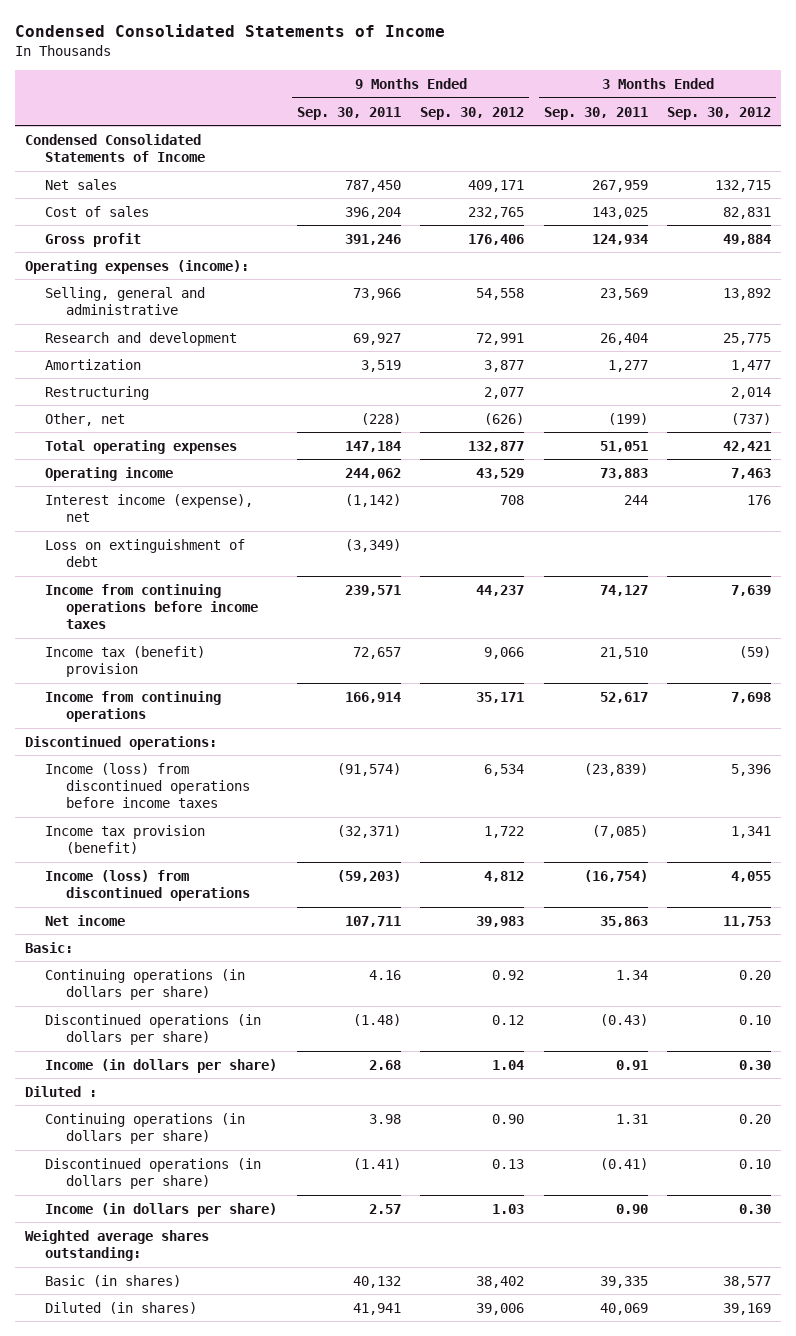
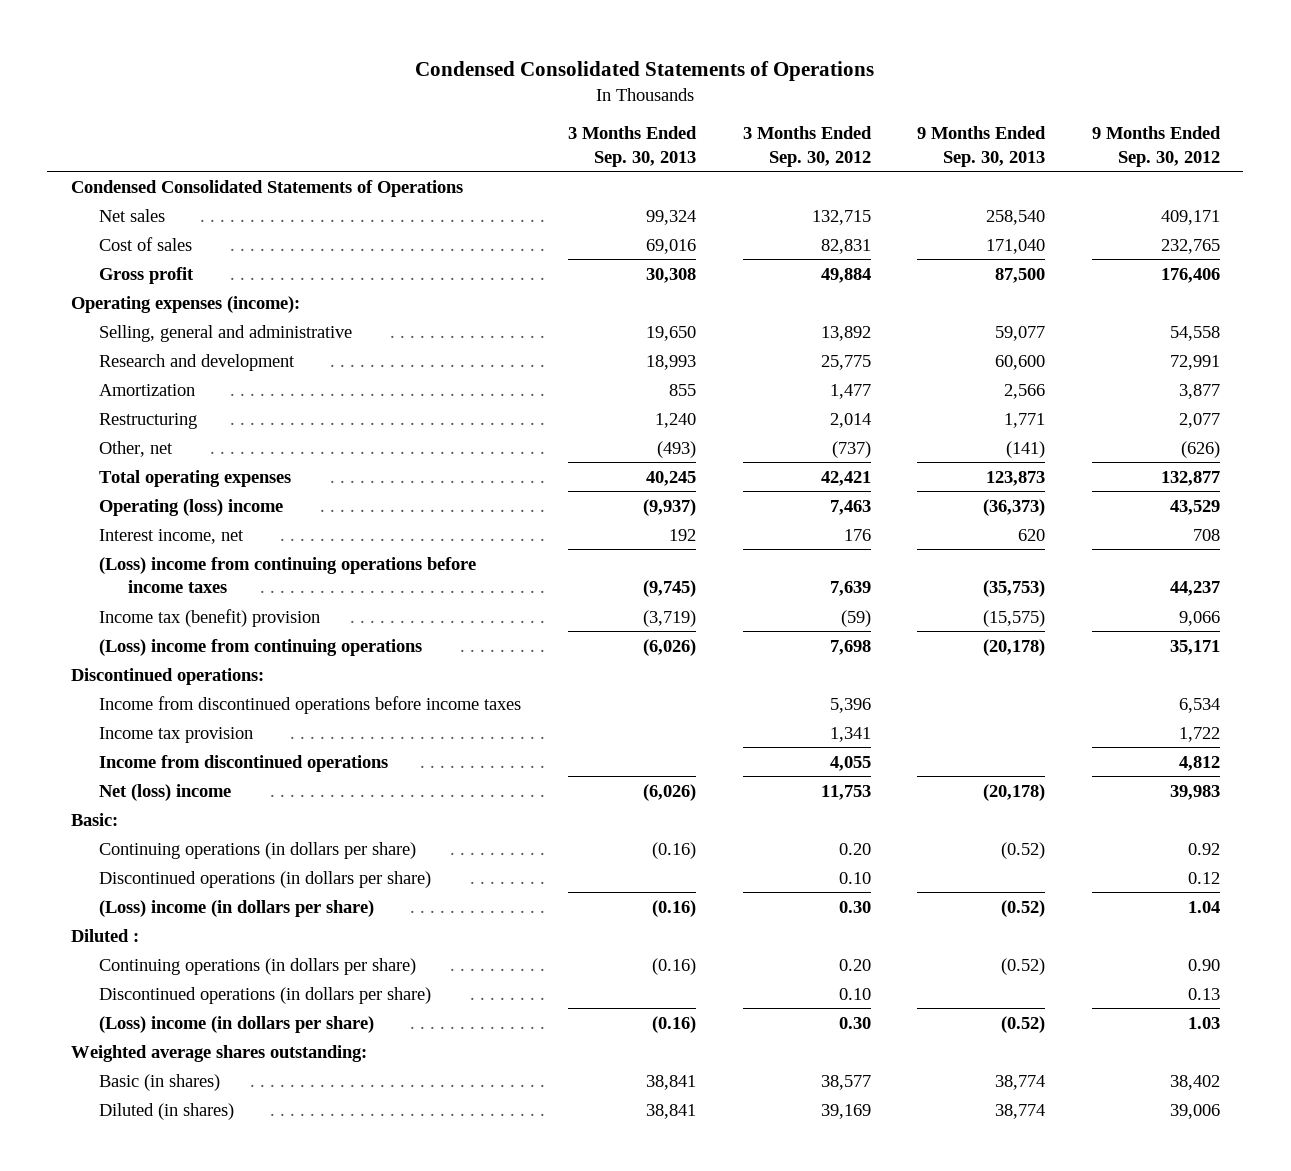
[15,24,446,38] Condensed Consolidated Statements of Income -> [415,60,875,81] Condensed Consolidated Statements of Operations
[296,106,401,120] Sep. 30, 2011 -> none
[543,106,648,120] Sep. 30, 2011 -> none
none -> [567,126,697,167] 3 Months Ended Sep. 30, 2013
none -> [917,126,1047,167] 9 Months Ended Sep. 30, 2013
[25,133,206,163] Condensed Consolidated Statements of Income -> [70,179,463,197] Condensed Consolidated Statements of Operations
[45,538,246,568] Loss on extinguishment of debt -> none
[45,466,174,481] Operating income -> [99,498,284,516] Operating (loss) income
[45,493,254,523] Interest income (expense), net -> [99,528,245,544] Interest income, net
[45,583,258,630] Income from continuing operations before income taxes -> [99,556,477,594] (Loss) income from continuing operations before income taxes
[45,690,222,723] Income from continuing operations -> [99,638,423,656] (Loss) income from continuing operations
[45,762,250,809] Income (loss) from discontinued operations before income taxes -> [99,695,522,714] Income from discontinued operations before income taxes
[45,824,206,855] Income tax provision (benefit) -> [99,726,254,743] Income tax provision
[45,869,250,902] Income (loss) from discontinued operations -> [99,754,389,772] Income from discontinued operations
[45,914,126,926] Net income -> [99,783,232,801] Net (loss) income
[45,1058,278,1073] Income (in dollars per share) -> [99,899,375,917] (Loss) income (in dollars per share)
[45,1202,278,1217] Income (in dollars per share) -> [99,1015,375,1033] (Loss) income (in dollars per share)

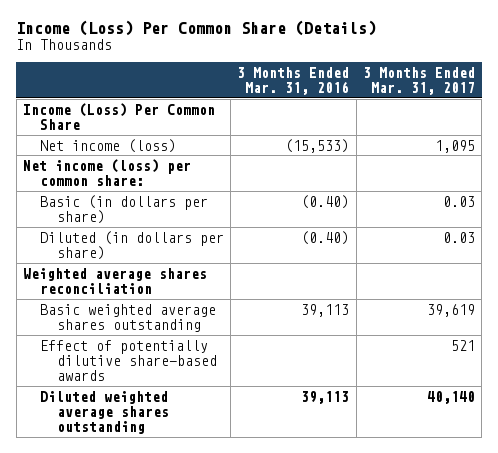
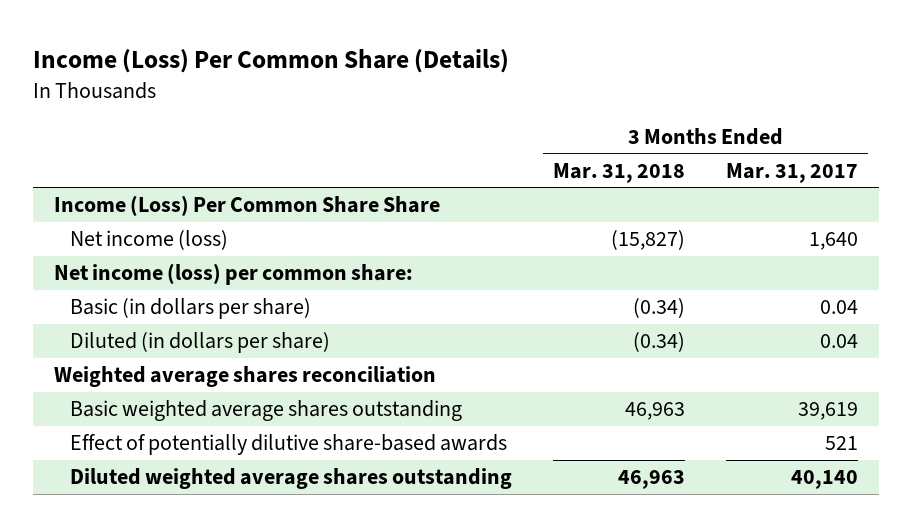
[237,66,350,95] 3 Months Ended Mar. 31, 2016 -> none
none -> [553,162,686,183] Mar. 31, 2018
[23,102,216,130] Income (Loss) Per Common Share -> [53,195,440,217] Income (Loss) Per Common Share Share
[434,139,475,153] 1,095 -> [809,232,859,251] 1,640
[442,195,475,207] 0.03 -> [820,300,859,315] 0.04
[442,231,475,243] 0.03 -> [820,334,859,349] 0.04

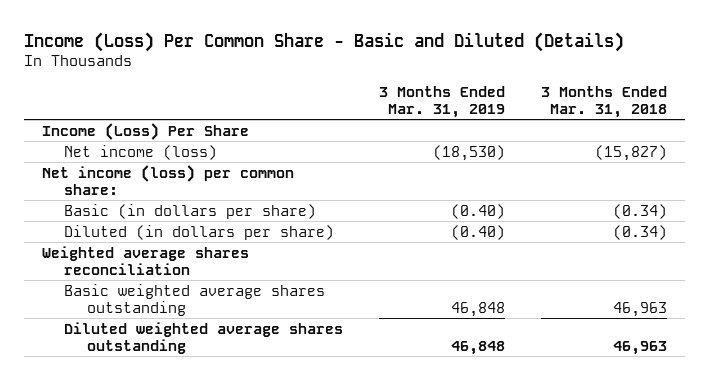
[33,48,510,73] Income (Loss) Per Common Share (Details) -> [23,31,624,52] Income (Loss) Per Common Share - Basic and Diluted (Details)
[726,162,859,183] Mar. 31, 2017 -> none
none -> [379,85,506,118] 3 Months Ended Mar. 31, 2019
[53,195,440,217] Income (Loss) Per Common Share Share -> [41,122,249,140] Income (Loss) Per Share
[70,434,508,456] Effect of potentially dilutive share-based awards -> none

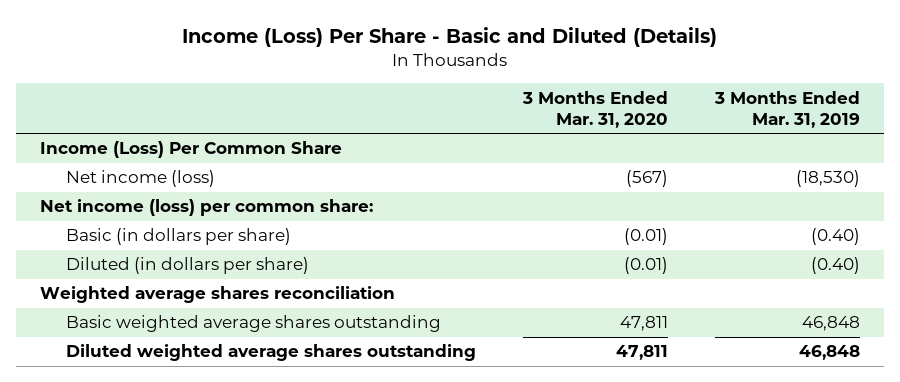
[23,31,624,52] Income (Loss) Per Common Share - Basic and Diluted (Details) -> [182,27,718,48] Income (Loss) Per Share - Basic and Diluted (Details)
[541,85,668,118] 3 Months Ended Mar. 31, 2018 -> none
none -> [521,90,668,128] 3 Months Ended Mar. 31, 2020
[41,122,249,140] Income (Loss) Per Share -> [40,141,343,159] Income (Loss) Per Common Share

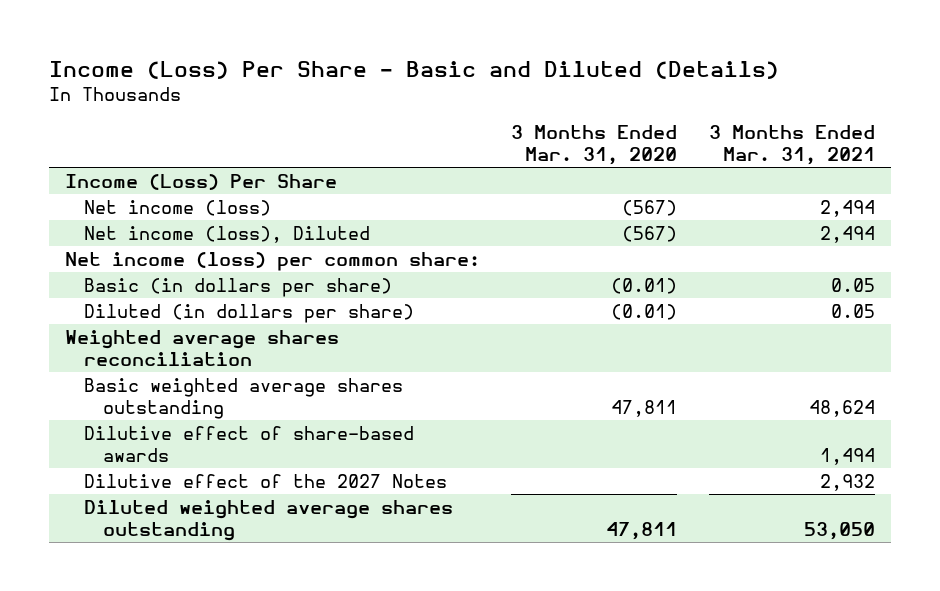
[714,90,861,128] 3 Months Ended Mar. 31, 2019 -> none
none -> [709,124,876,165] 3 Months Ended Mar. 31, 2021
[40,141,343,159] Income (Loss) Per Common Share -> [64,174,337,191] Income (Loss) Per Share
none -> [83,226,370,244] Net income (loss), Diluted
none -> [83,426,414,463] Dilutive effect of share-based awards
none -> [83,474,447,489] Dilutive effect of the 2027 Notes

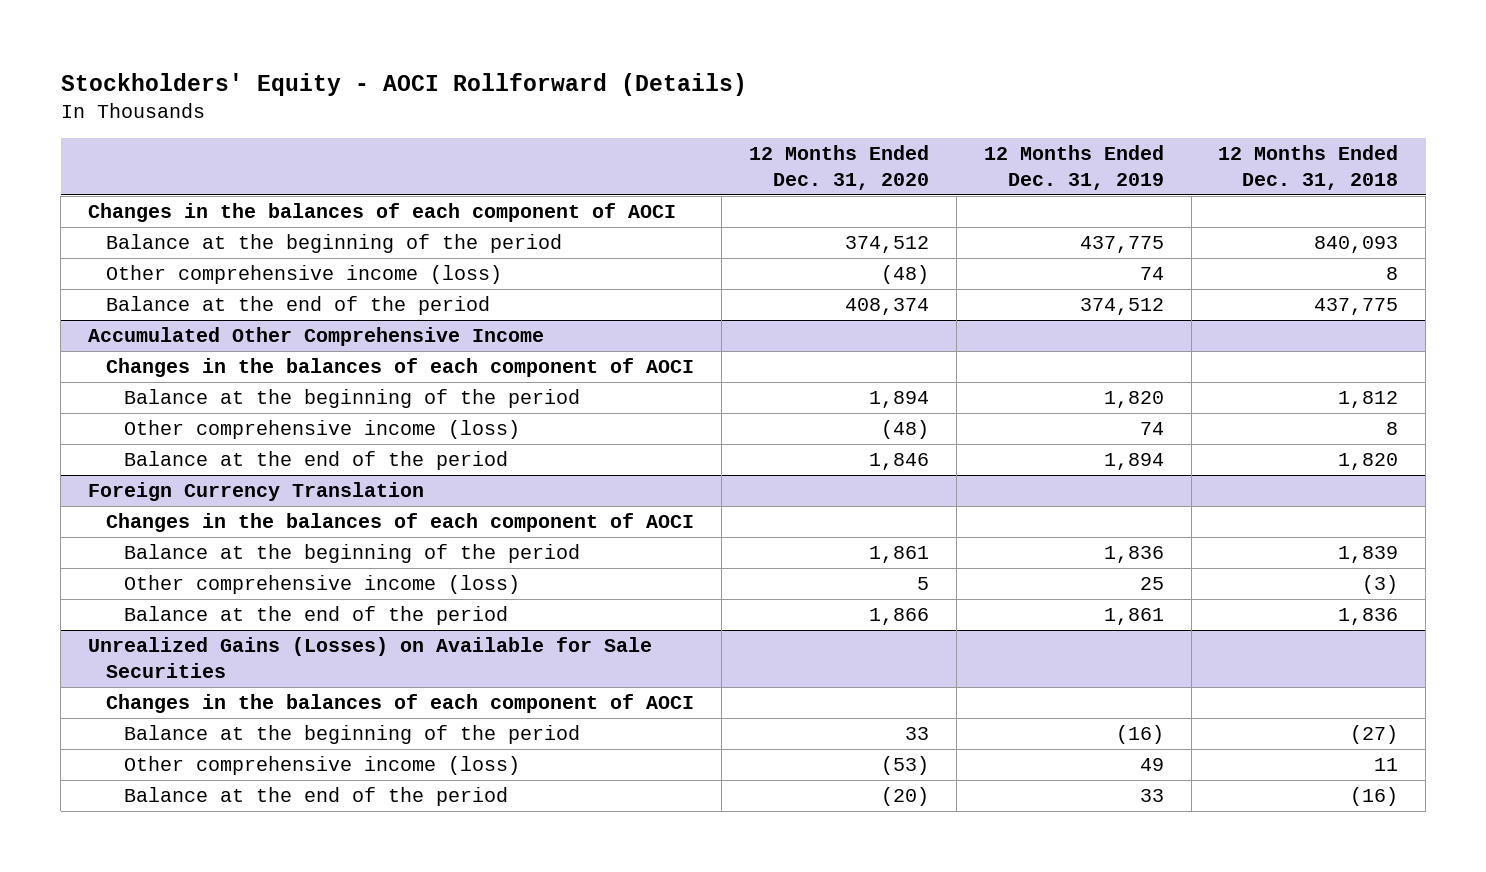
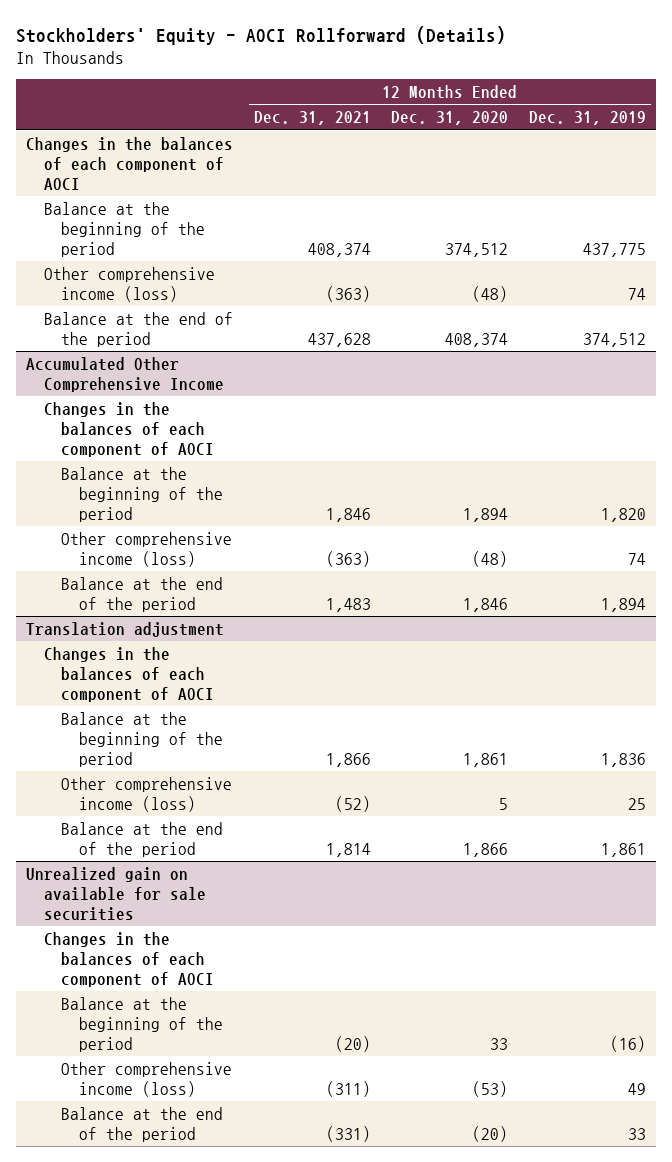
[1218,145,1399,190] 12 Months Ended Dec. 31, 2018 -> none
none -> [253,111,371,126] Dec. 31, 2021
[87,482,424,502] Foreign Currency Translation -> [26,621,225,637] Translation adjustment
[87,637,652,678] Unrealized Gains (Losses) on Available for Sale Securities -> [26,866,206,921] Unrealized gain on available for sale securities

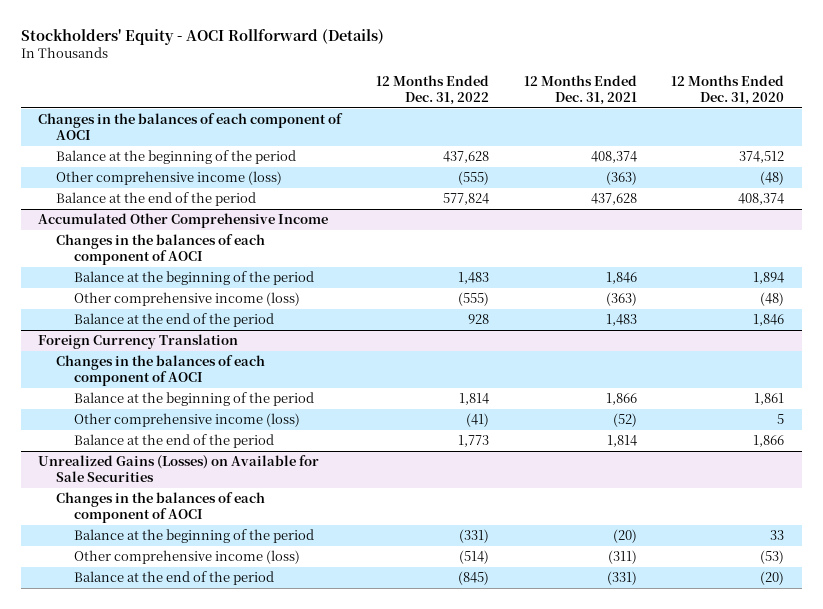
[529,111,647,126] Dec. 31, 2019 -> none
none -> [375,74,489,106] 12 Months Ended Dec. 31, 2022
[26,621,225,637] Translation adjustment -> [38,334,239,350] Foreign Currency Translation
[26,866,206,921] Unrealized gain on available for sale securities -> [38,455,320,483] Unrealized Gains (Losses) on Available for Sale Securities

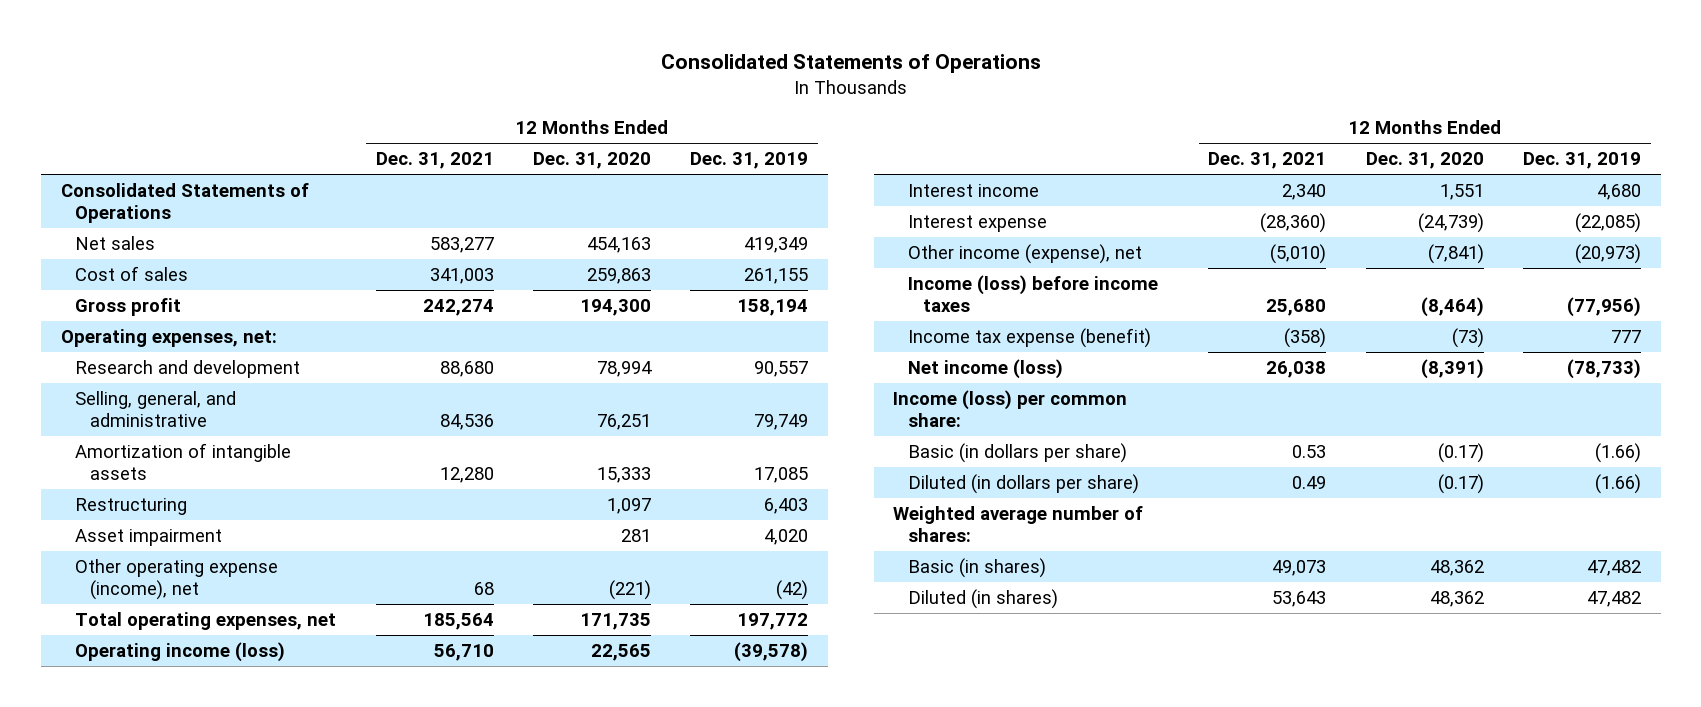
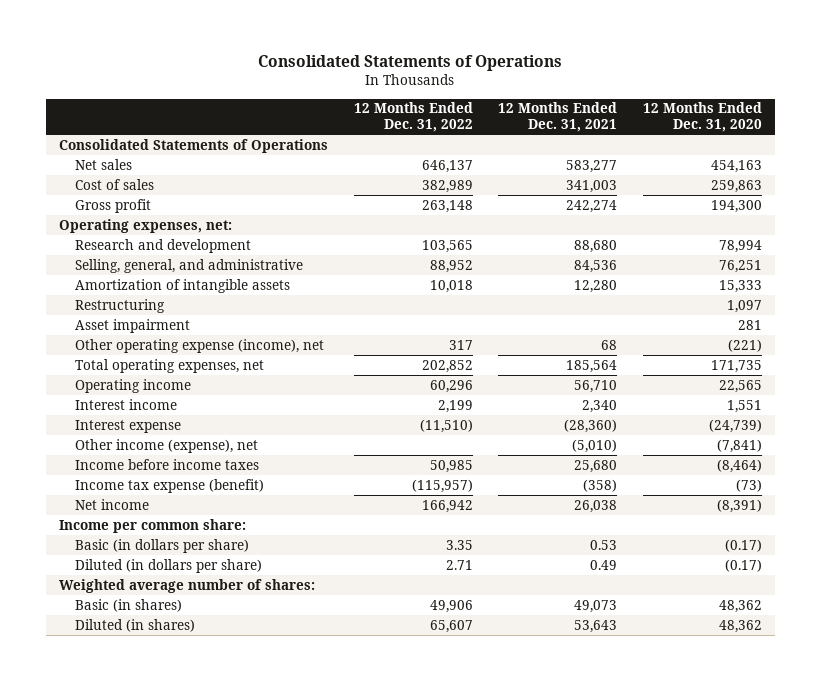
[690,152,809,170] Dec. 31, 2019 -> none
none -> [353,102,473,133] 12 Months Ended Dec. 31, 2022
[75,641,286,662] Operating income (loss) -> [74,378,191,393] Operating income
[908,274,1159,312] Income (loss) before income taxes -> [74,458,259,470] Income before income taxes
[908,358,1064,379] Net income (loss) -> [74,498,149,510] Net income
[893,389,1128,427] Income (loss) per common share: -> [58,518,246,533] Income per common share:

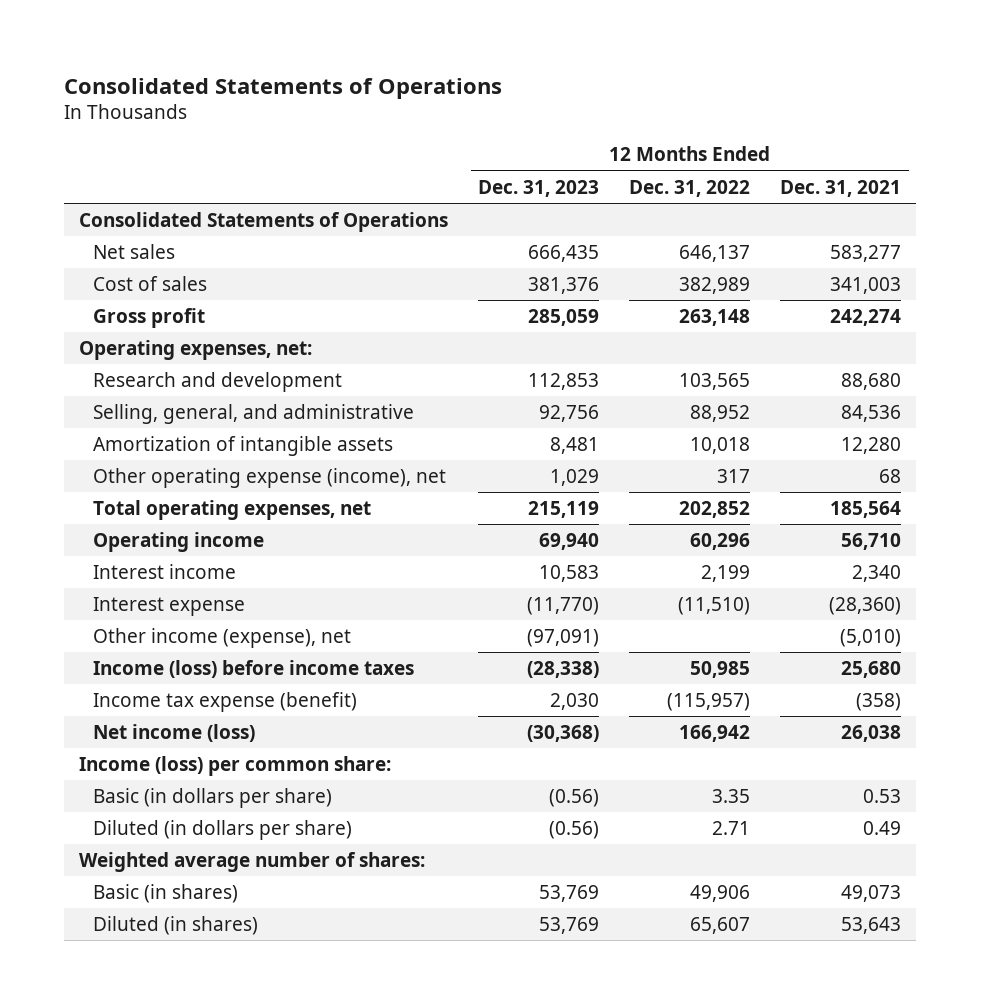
[643,102,763,133] 12 Months Ended Dec. 31, 2020 -> none
none -> [478,179,600,197] Dec. 31, 2023
[74,298,165,313] Restructuring -> none
[74,318,190,333] Asset impairment -> none
[74,458,259,470] Income before income taxes -> [92,660,414,679] Income (loss) before income taxes
[74,498,149,510] Net income -> [92,724,255,743] Net income (loss)
[58,518,246,533] Income per common share: -> [79,756,392,777] Income (loss) per common share:

